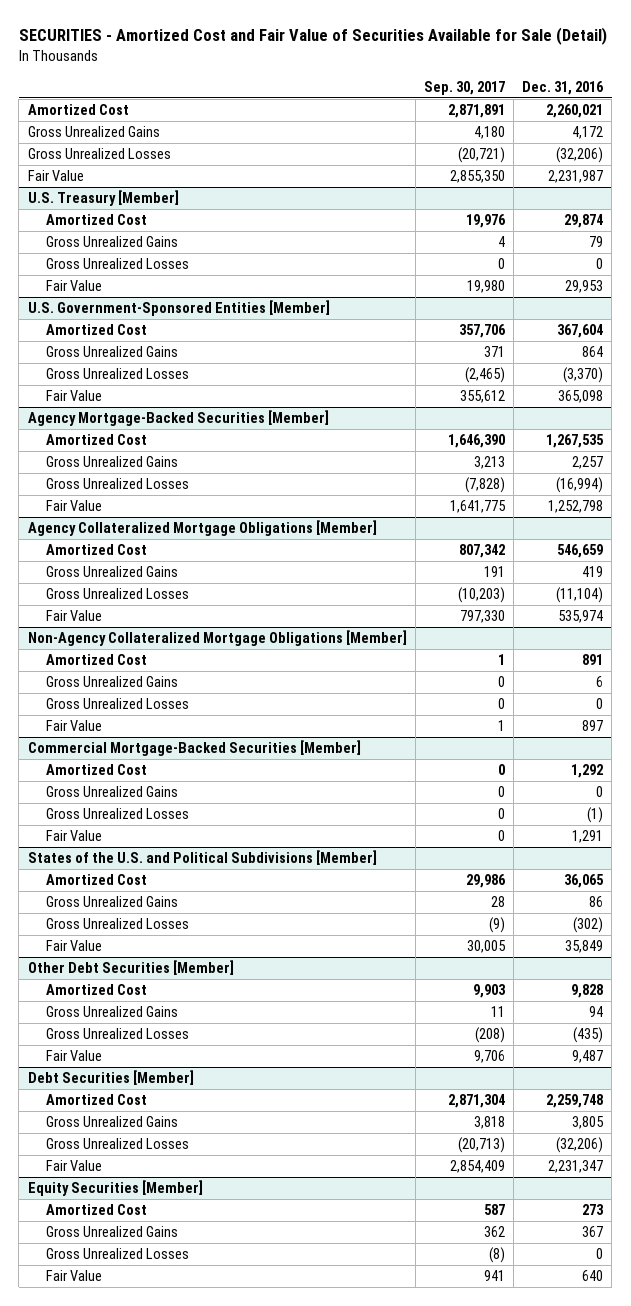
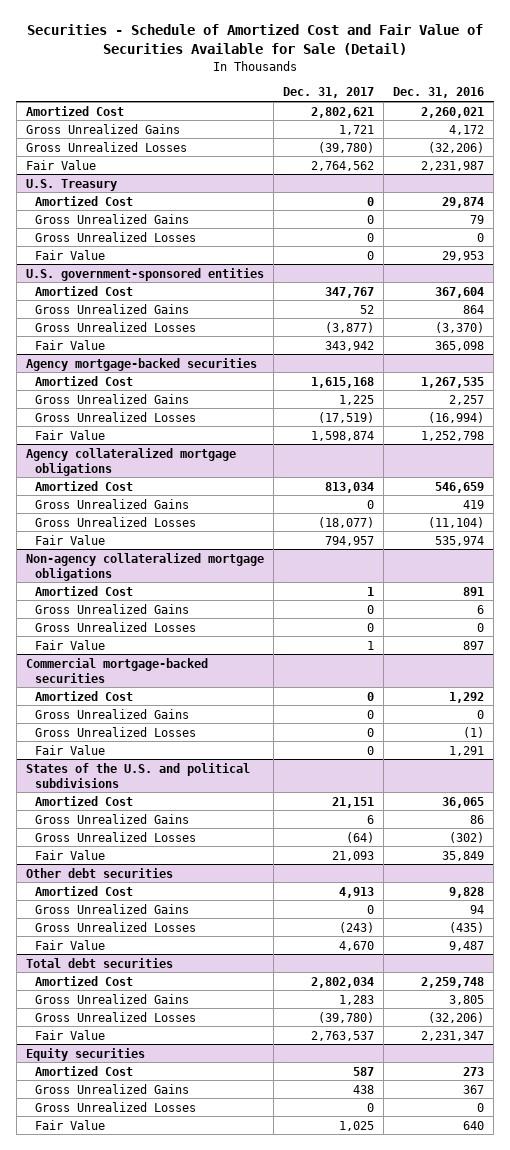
[18,27,607,46] SECURITIES - Amortized Cost and Fair Value of Securities Available for Sale (Detail) -> [27,24,484,56] Securities - Schedule of Amortized Cost and Fair Value of Securities Available for Sale (Detail)
[423,80,505,95] Sep. 30, 2017 -> none
none -> [283,87,375,99] Dec. 31, 2017
[27,190,179,207] U.S. Treasury [Member] -> [26,178,118,191] U.S. Treasury
[27,300,330,317] U.S. Government-Sponsored Entities [Member] -> [26,267,265,281] U.S. government-sponsored entities
[27,410,329,427] Agency Mortgage-Backed Securities [Member] -> [26,357,258,371] Agency mortgage-backed securities
[27,520,377,537] Agency Collateralized Mortgage Obligations [Member] -> [26,447,237,476] Agency collateralized mortgage obligations
[27,630,407,647] Non-Agency Collateralized Mortgage Obligations [Member] -> [26,552,265,581] Non-agency collateralized mortgage obligations
[27,740,361,757] Commercial Mortgage-Backed Securities [Member] -> [26,657,209,683] Commercial mortgage-backed securities
[27,850,377,866] States of the U.S. and Political Subdivisions [Member] -> [26,762,251,788] States of the U.S. and political subdivisions
[27,960,234,976] Other Debt Securities [Member] -> [26,867,174,878] Other debt securities
[27,1070,194,1086] Debt Securities [Member] -> [26,957,174,968] Total debt securities
[27,1180,203,1197] Equity Securities [Member] -> [26,1047,146,1061] Equity securities

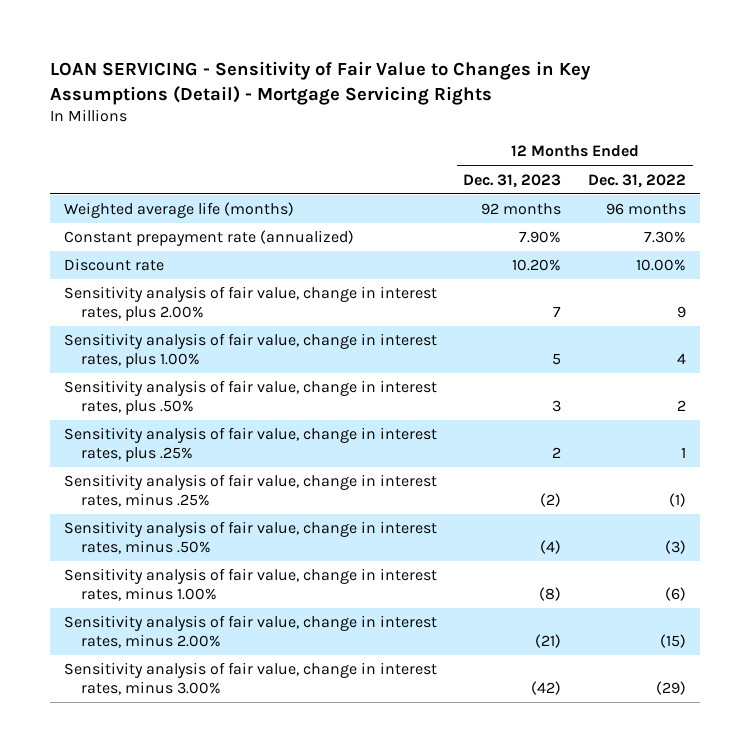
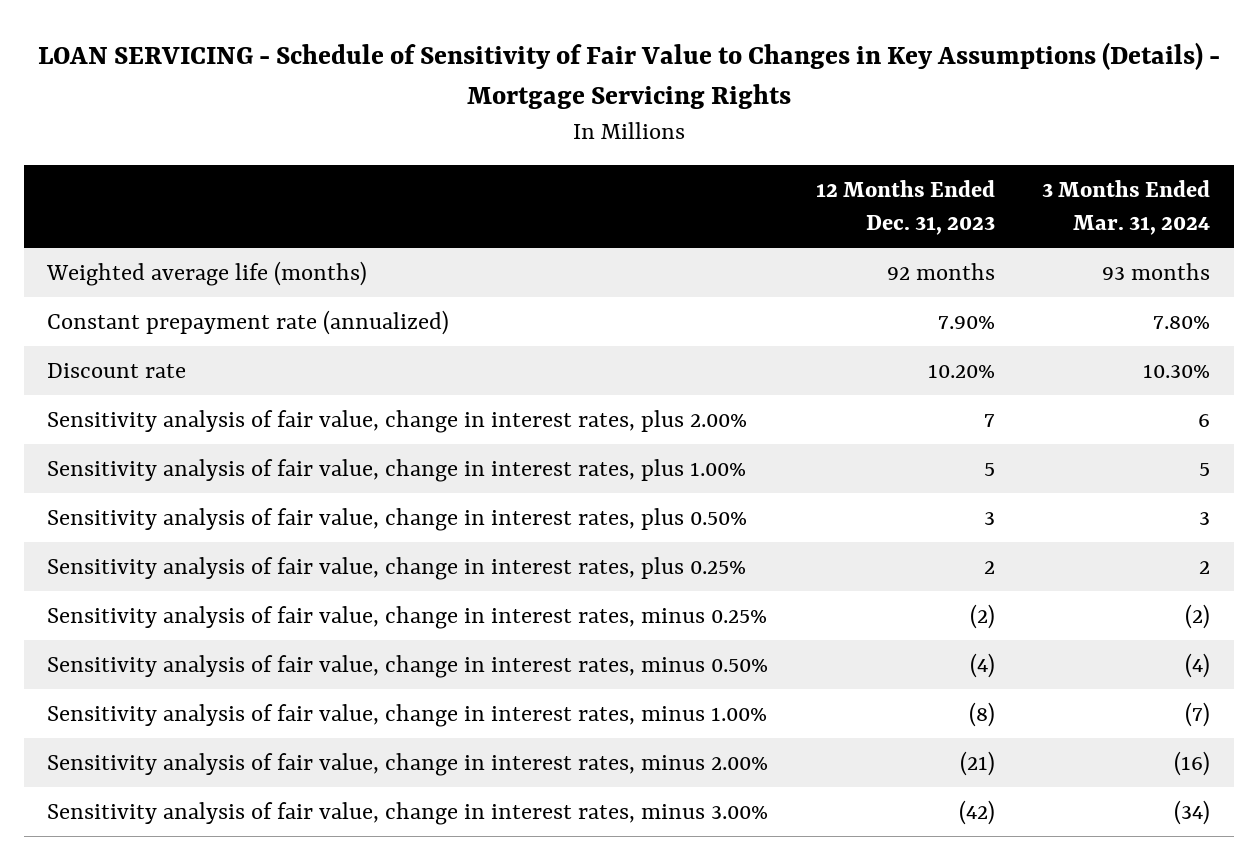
[50,60,592,105] LOAN SERVICING - Sensitivity of Fair Value to Changes in Key Assumptions (Detail) - Mortgage Servicing Rights -> [37,41,1220,110] LOAN SERVICING - Schedule of Sensitivity of Fair Value to Changes in Key Assumptions (Details) - Mortgage Servicing Rights
[588,173,687,188] Dec. 31, 2022 -> none
none -> [1042,180,1211,235] 3 Months Ended Mar. 31, 2024
[63,380,437,415] Sensitivity analysis of fair value, change in interest rates, plus .50% -> [47,508,748,532] Sensitivity analysis of fair value, change in interest rates, plus 0.50%
[63,427,437,462] Sensitivity analysis of fair value, change in interest rates, plus .25% -> [47,557,747,581] Sensitivity analysis of fair value, change in interest rates, plus 0.25%
[63,474,437,507] Sensitivity analysis of fair value, change in interest rates, minus .25% -> [47,606,768,630] Sensitivity analysis of fair value, change in interest rates, minus 0.25%
[63,521,437,554] Sensitivity analysis of fair value, change in interest rates, minus .50% -> [47,655,769,679] Sensitivity analysis of fair value, change in interest rates, minus 0.50%

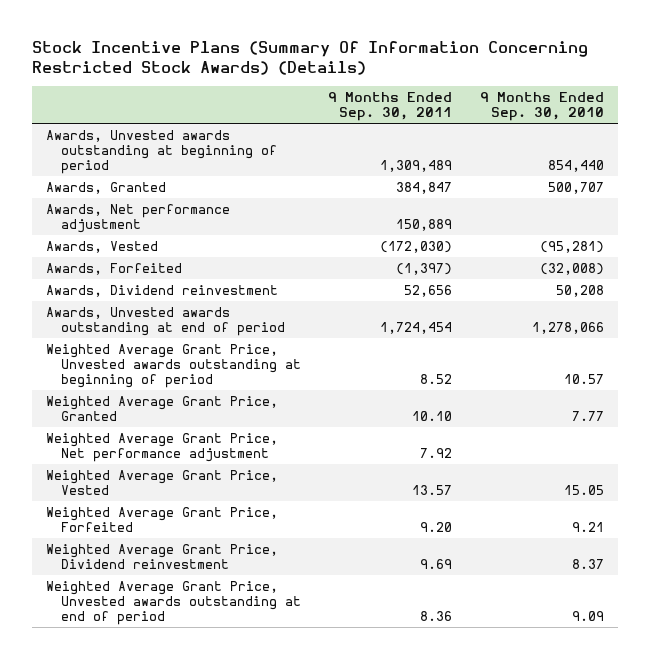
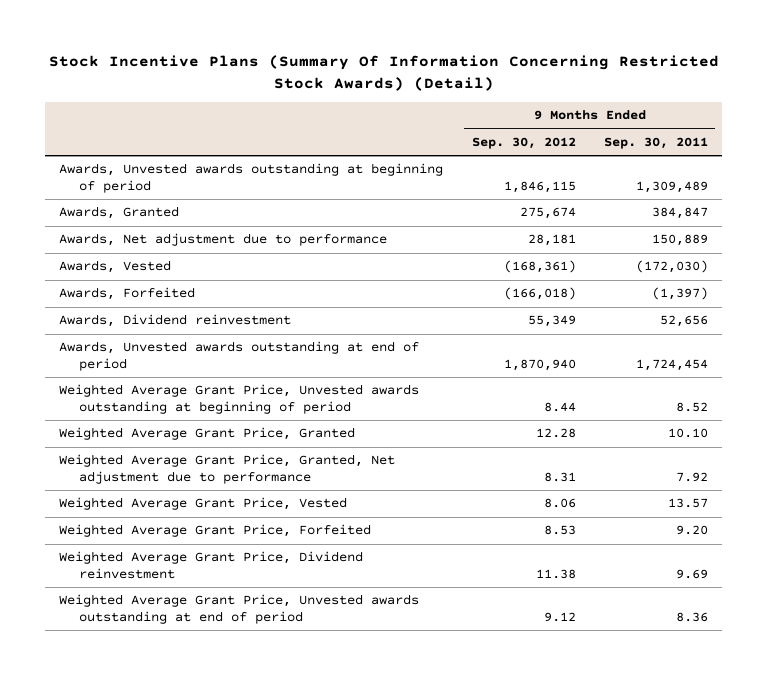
[32,40,589,76] Stock Incentive Plans (Summary Of Information Concerning Restricted Stock Awards) (Details) -> [48,55,719,92] Stock Incentive Plans (Summary Of Information Concerning Restricted Stock Awards) (Detail)
[479,92,604,122] 9 Months Ended Sep. 30, 2010 -> none
none -> [471,137,576,150] Sep. 30, 2012
[46,203,231,234] Awards, Net performance adjustment -> [58,233,387,247] Awards, Net adjustment due to performance
[46,432,279,463] Weighted Average Grant Price, Net performance adjustment -> [58,454,395,484] Weighted Average Grant Price, Granted, Net adjustment due to performance

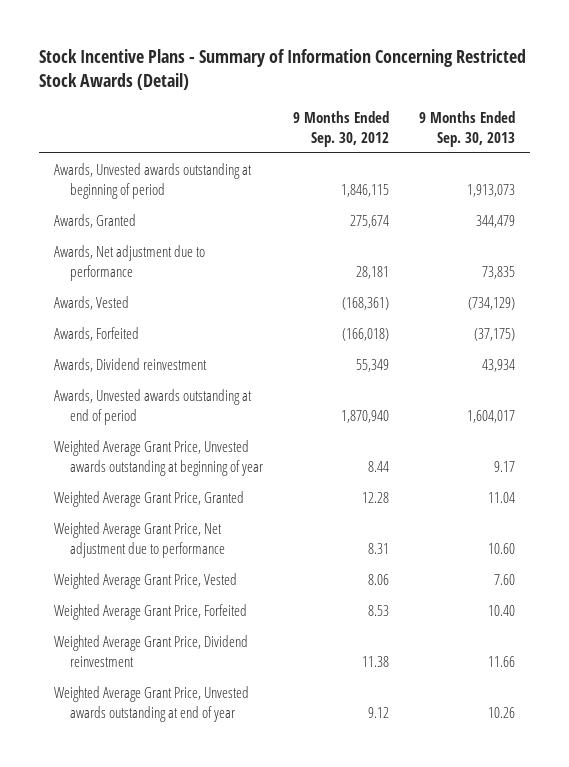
[48,55,719,92] Stock Incentive Plans (Summary Of Information Concerning Restricted Stock Awards) (Detail) -> [39,49,527,90] Stock Incentive Plans - Summary of Information Concerning Restricted Stock Awards (Detail)
[604,137,709,150] Sep. 30, 2011 -> none
none -> [418,111,515,147] 9 Months Ended Sep. 30, 2013
[58,384,419,414] Weighted Average Grant Price, Unvested awards outstanding at beginning of period -> [54,440,264,476] Weighted Average Grant Price, Unvested awards outstanding at beginning of year
[58,454,395,484] Weighted Average Grant Price, Granted, Net adjustment due to performance -> [54,522,226,558] Weighted Average Grant Price, Net adjustment due to performance
[58,594,419,624] Weighted Average Grant Price, Unvested awards outstanding at end of period -> [54,686,250,722] Weighted Average Grant Price, Unvested awards outstanding at end of year

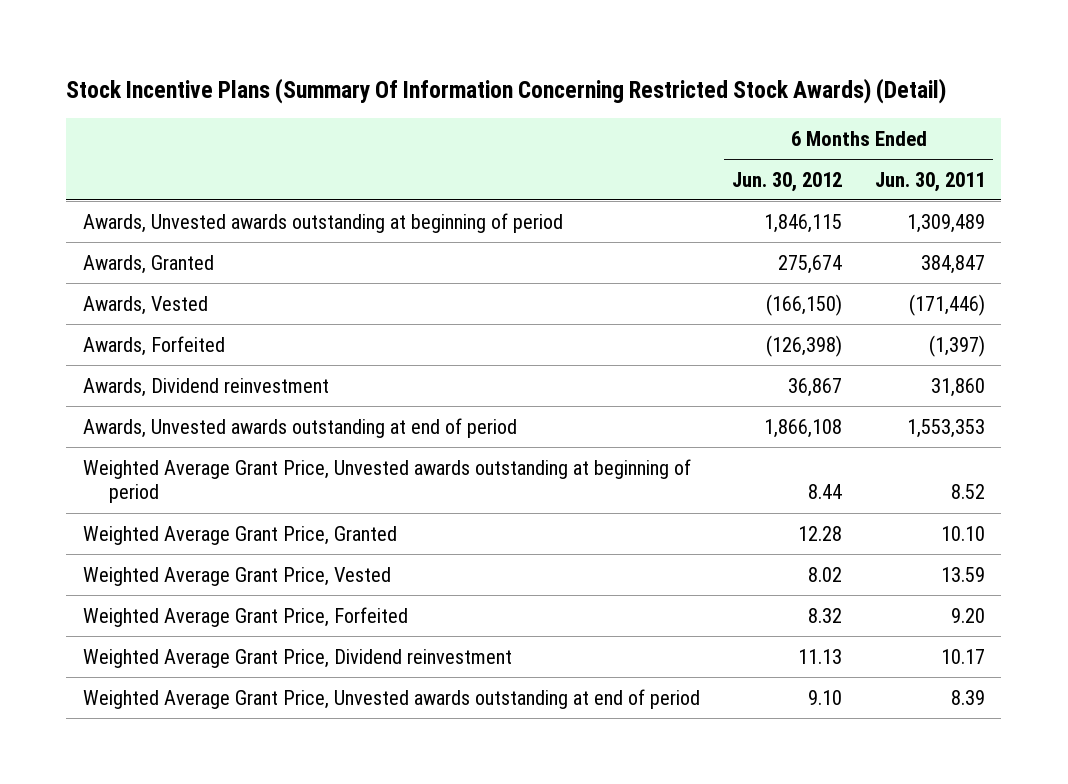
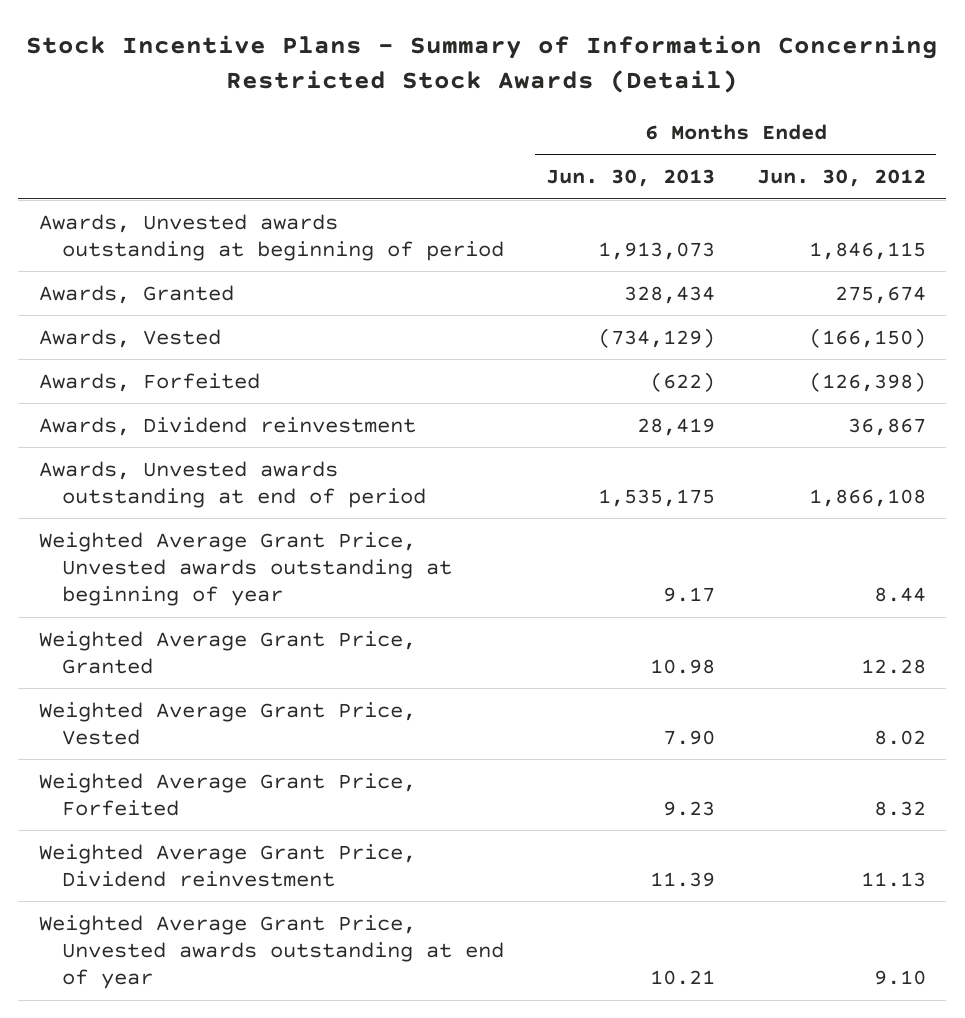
[66,77,947,104] Stock Incentive Plans (Summary Of Information Concerning Restricted Stock Awards) (Detail) -> [26,35,939,94] Stock Incentive Plans - Summary of Information Concerning Restricted Stock Awards (Detail)
[874,171,985,192] Jun. 30, 2011 -> none
none -> [545,169,715,188] Jun. 30, 2013
[82,458,691,504] Weighted Average Grant Price, Unvested awards outstanding at beginning of period -> [39,531,453,607] Weighted Average Grant Price, Unvested awards outstanding at beginning of year
[82,688,700,709] Weighted Average Grant Price, Unvested awards outstanding at end of period -> [39,914,505,990] Weighted Average Grant Price, Unvested awards outstanding at end of year

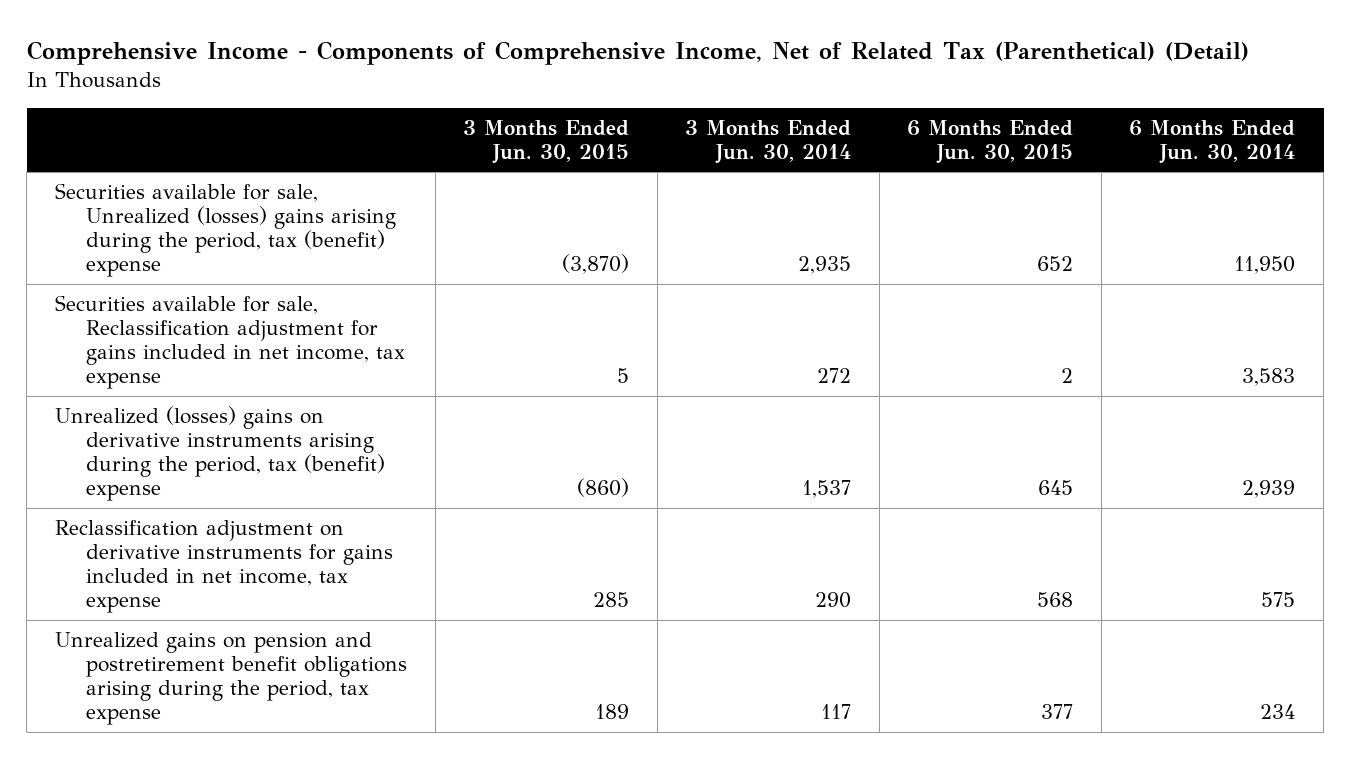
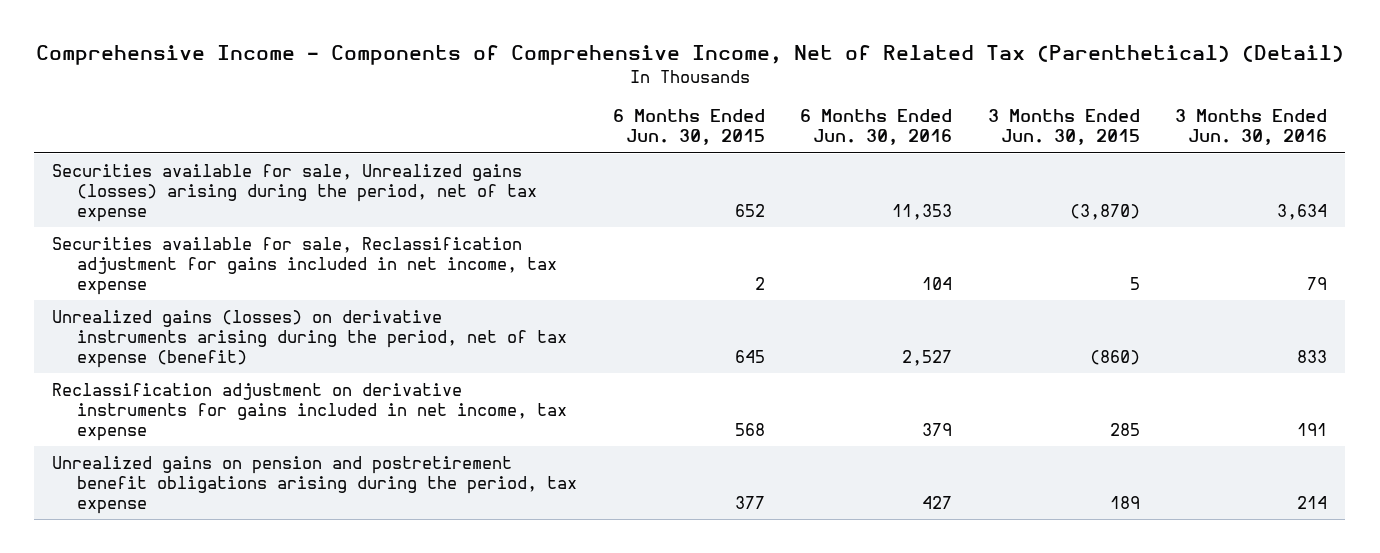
[685,119,852,164] 3 Months Ended Jun. 30, 2014 -> none
[1129,119,1296,164] 6 Months Ended Jun. 30, 2014 -> none
none -> [800,109,953,146] 6 Months Ended Jun. 30, 2016
none -> [1175,109,1328,146] 3 Months Ended Jun. 30, 2016
[54,182,397,278] Securities available for sale, Unrealized (losses) gains arising during the period, tax (benefit) expense -> [52,163,538,223] Securities available for sale, Unrealized gains (losses) arising during the period, net of tax expense
[54,405,386,502] Unrealized (losses) gains on derivative instruments arising during the period, tax (benefit) expense -> [52,309,568,369] Unrealized gains (losses) on derivative instruments arising during the period, net of tax expense (benefit)

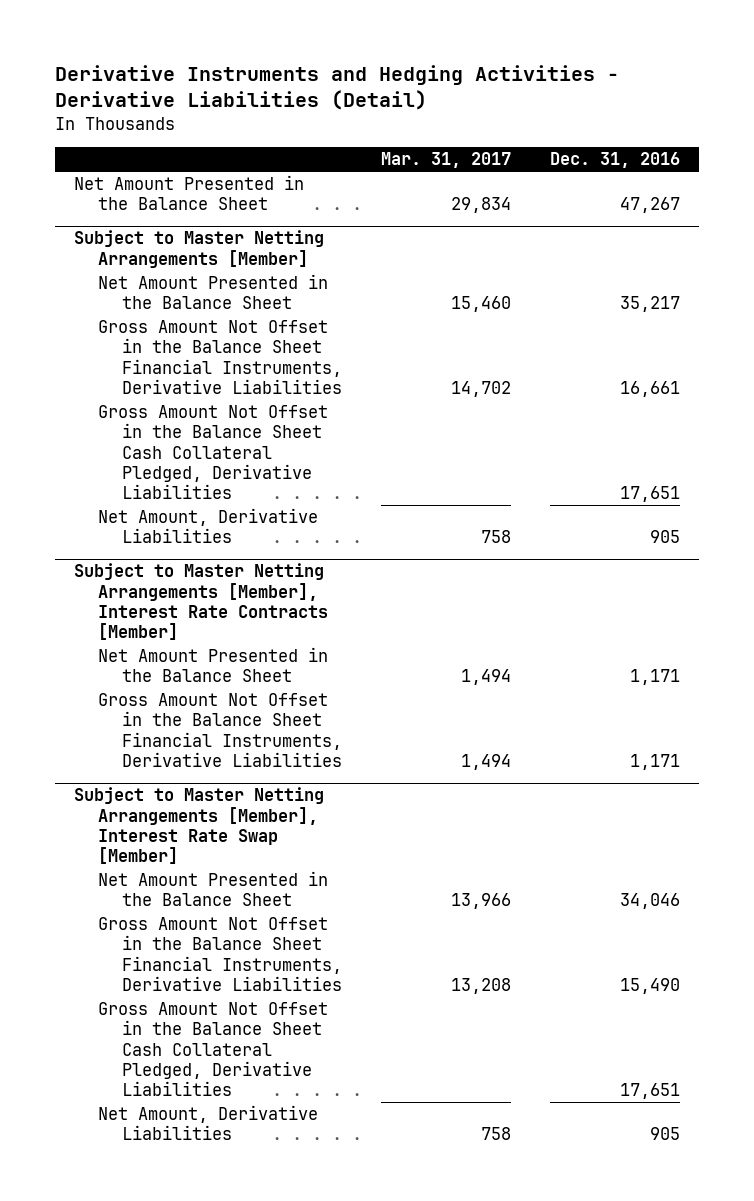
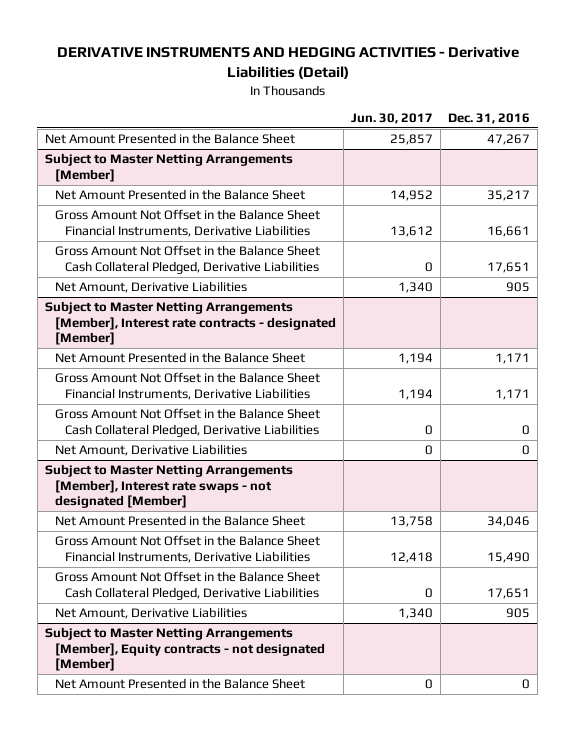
[54,65,619,111] Derivative Instruments and Hedging Activities - Derivative Liabilities (Detail) -> [56,47,519,80] DERIVATIVE INSTRUMENTS AND HEDGING ACTIVITIES - Derivative Liabilities (Detail)
[380,152,511,169] Mar. 31, 2017 -> none
none -> [351,112,434,124] Jun. 30, 2017
[74,563,329,640] Subject to Master Netting Arrangements [Member], Interest Rate Contracts [Member] -> [45,301,336,346] Subject to Master Netting Arrangements [Member], Interest rate contracts - designated [Member]
none -> [54,408,320,437] Gross Amount Not Offset in the Balance Sheet Cash Collateral Pledged, Derivative Liabilities
none -> [54,444,247,457] Net Amount, Derivative Liabilities
[74,787,325,864] Subject to Master Netting Arrangements [Member], Interest Rate Swap [Member] -> [45,464,294,509] Subject to Master Netting Arrangements [Member], Interest rate swaps - not designated [Member]
none -> [45,627,325,672] Subject to Master Netting Arrangements [Member], Equity contracts - not designated [Member]
none -> [54,678,305,690] Net Amount Presented in the Balance Sheet

